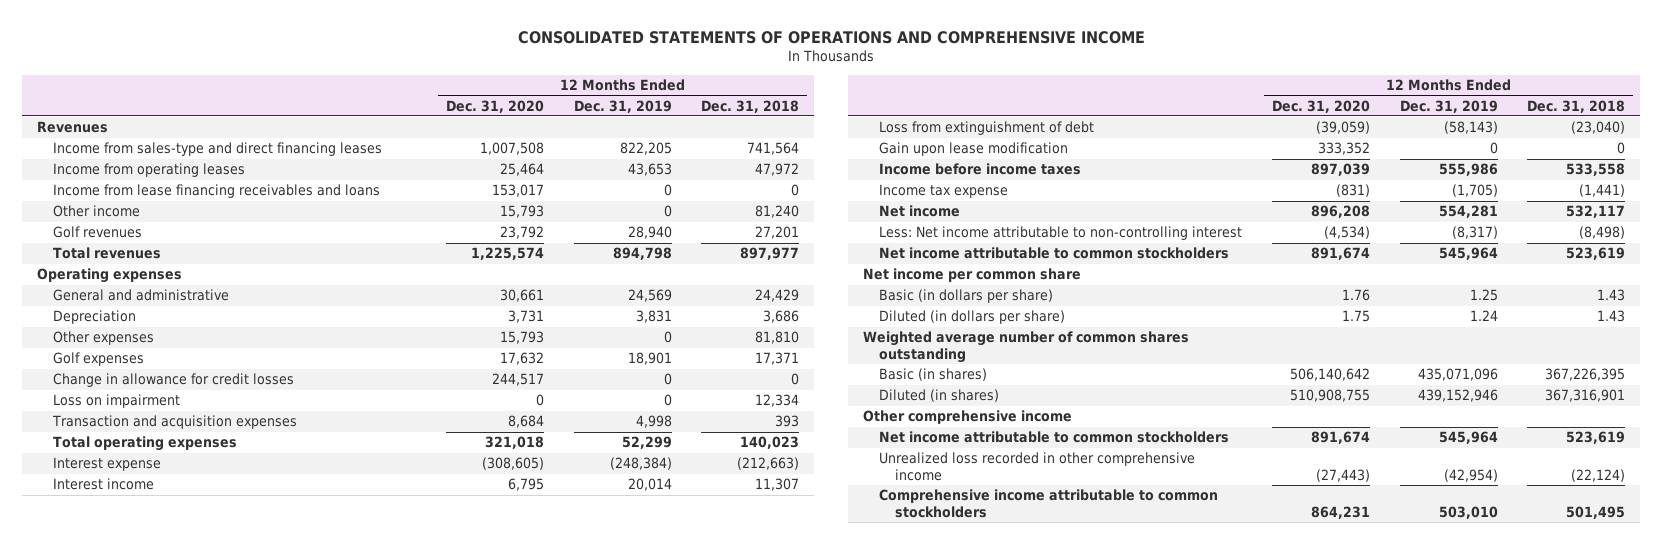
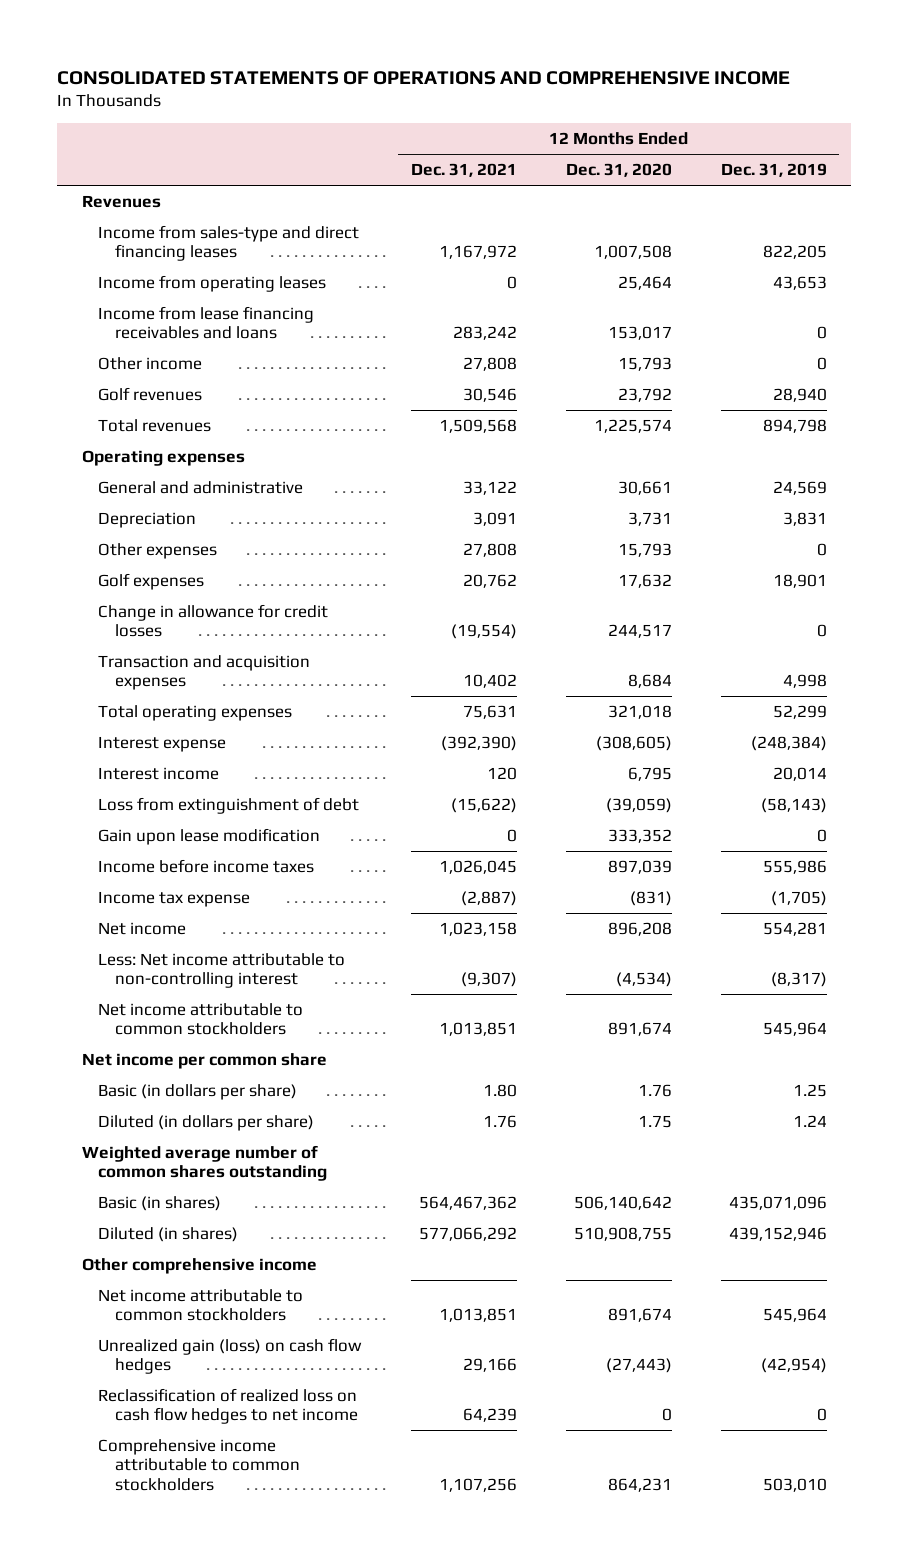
[701,99,800,113] Dec. 31, 2018 -> none
none -> [410,163,517,178] Dec. 31, 2021
[52,394,180,409] Loss on impairment -> none
[878,452,1195,482] Unrealized loss recorded in other comprehensive income -> [98,1337,363,1375] Unrealized gain (loss) on cash flow hedges
none -> [98,1387,358,1425] Reclassification of realized loss on cash flow hedges to net income

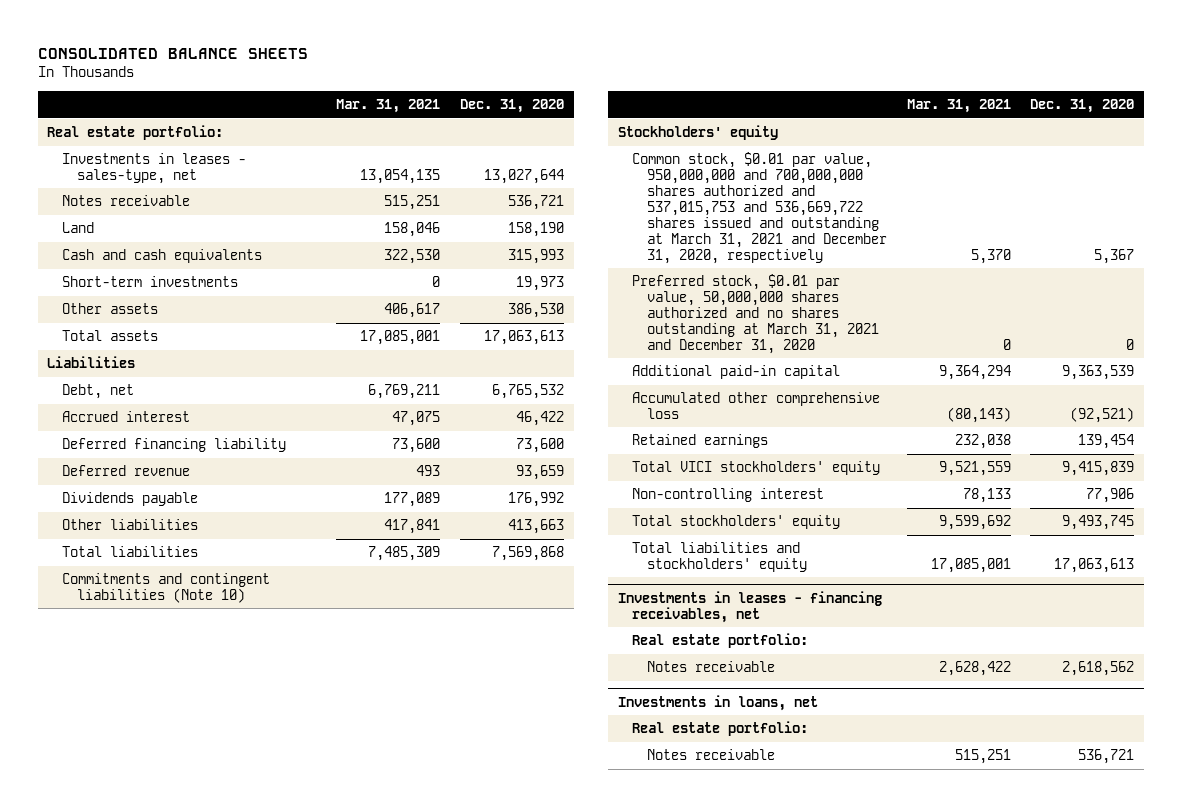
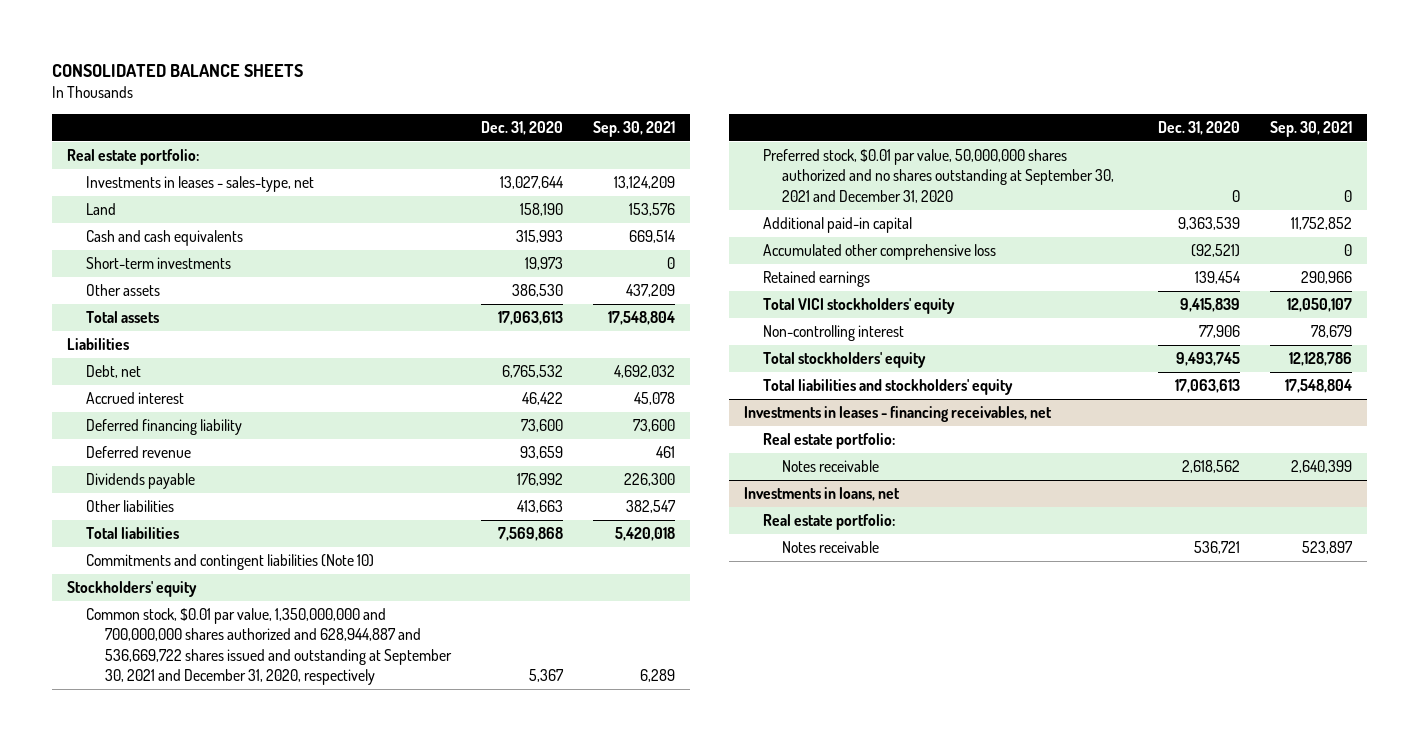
[336,99,441,114] Mar. 31, 2021 -> none
none -> [592,120,675,137] Sep. 30, 2021
[62,195,191,207] Notes receivable -> none
[632,152,888,264] Common stock, $0.01 par value, 950,000,000 and 700,000,000 shares authorized and 537,015,753 and 536,669,722 shares issued and outstanding at March 31, 2021 and December 31, 2020, respectively -> [86,608,453,685] Common stock, $0.01 par value, 1,350,000,000 and 700,000,000 shares authorized and 628,944,887 and 536,669,722 shares issued and outstanding at September 30, 2021 and December 31, 2020, respectively
[632,274,880,354] Preferred stock, $0.01 par value, 50,000,000 shares authorized and no shares outstanding at March 31, 2021 and December 31, 2020 -> [762,149,1115,203] Preferred stock, $0.01 par value, 50,000,000 shares authorized and no shares outstanding at September 30, 2021 and December 31, 2020

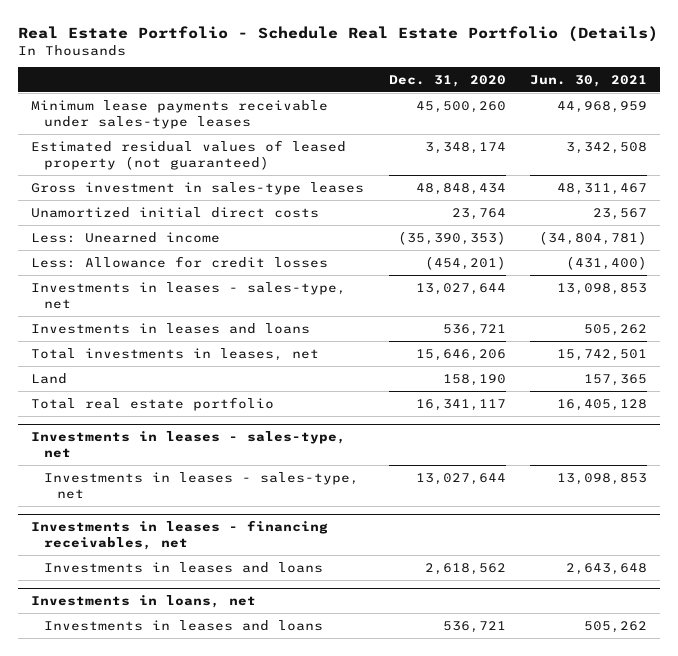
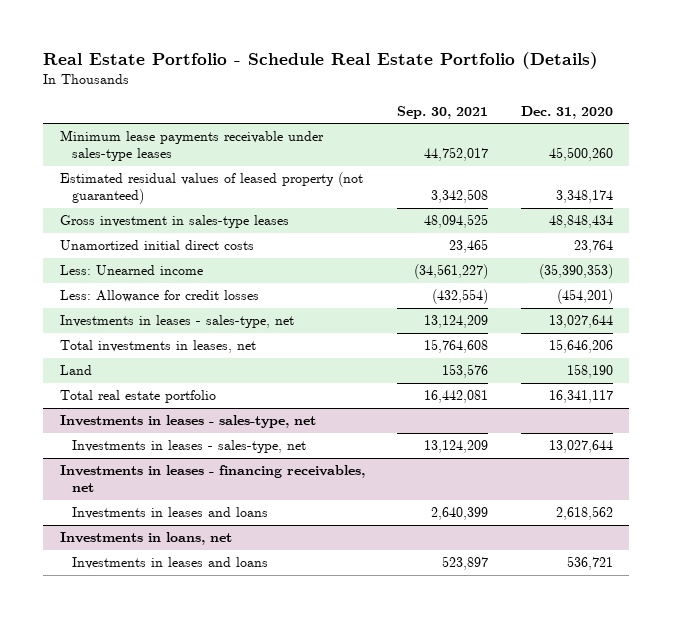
[530,74,648,87] Jun. 30, 2021 -> none
none -> [397,105,489,119] Sep. 30, 2021
[30,322,310,334] Investments in leases and loans -> none

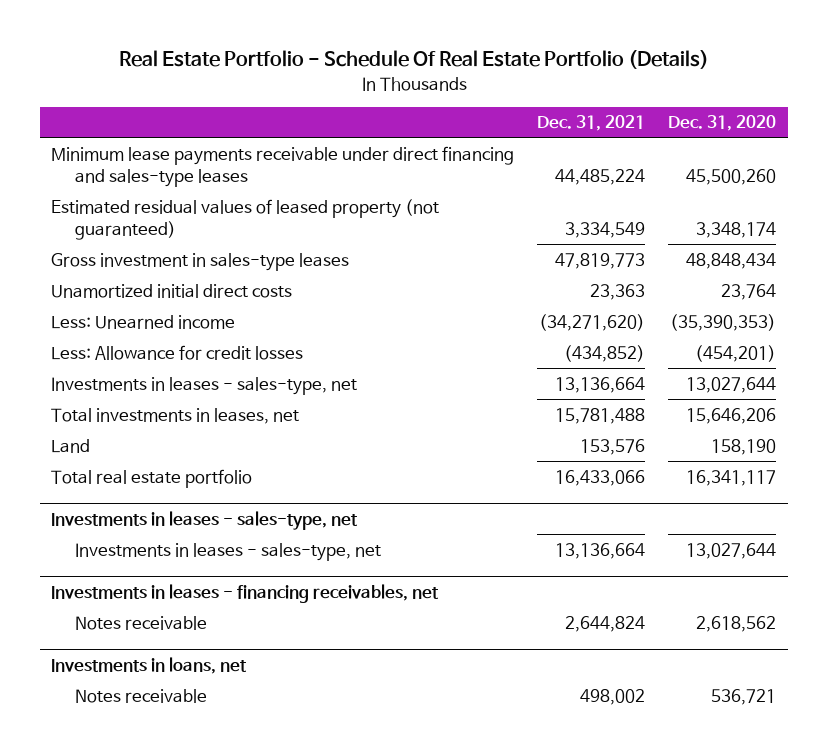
[43,52,599,70] Real Estate Portfolio - Schedule Real Estate Portfolio (Details) -> [118,50,709,70] Real Estate Portfolio - Schedule Of Real Estate Portfolio (Details)
[397,105,489,119] Sep. 30, 2021 -> none
none -> [537,115,646,132] Dec. 31, 2021
[59,130,324,162] Minimum lease payments receivable under sales-type leases -> [51,145,515,187] Minimum lease payments receivable under direct financing and sales-type leases
[72,507,269,520] Investments in leases and loans -> [74,615,207,630] Notes receivable
[72,557,269,570] Investments in leases and loans -> [74,688,207,703] Notes receivable

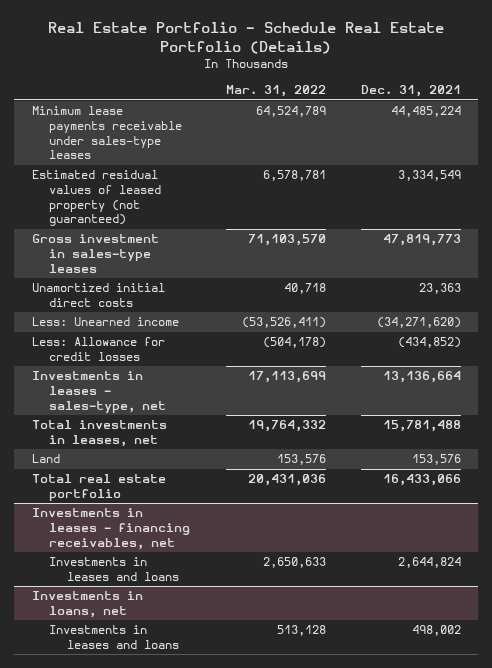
[118,50,709,70] Real Estate Portfolio - Schedule Of Real Estate Portfolio (Details) -> [48,21,445,54] Real Estate Portfolio - Schedule Real Estate Portfolio (Details)
[668,115,777,132] Dec. 31, 2020 -> none
none -> [225,85,326,98] Mar. 31, 2022
[51,145,515,187] Minimum lease payments receivable under direct financing and sales-type leases -> [31,106,183,160] Minimum lease payments receivable under sales-type leases
[51,510,359,530] Investments in leases - sales-type, net -> none
[74,542,381,561] Investments in leases - sales-type, net -> none
[74,615,207,630] Notes receivable -> [49,557,180,582] Investments in leases and loans
[74,688,207,703] Notes receivable -> [49,625,180,650] Investments in leases and loans

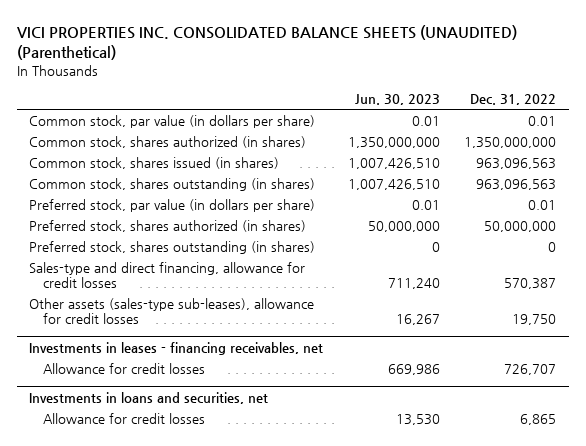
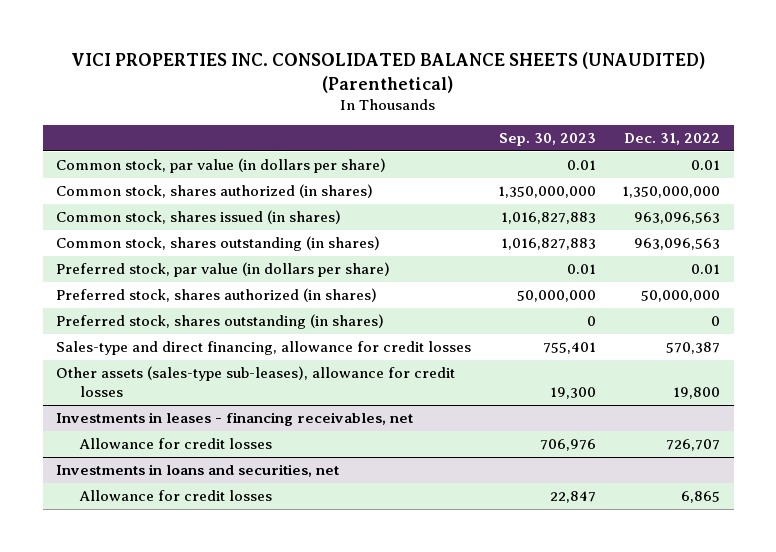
[354,94,440,106] Jun. 30, 2023 -> none
none -> [498,133,596,147] Sep. 30, 2023
[512,314,557,326] 19,750 -> [673,386,721,399] 19,800

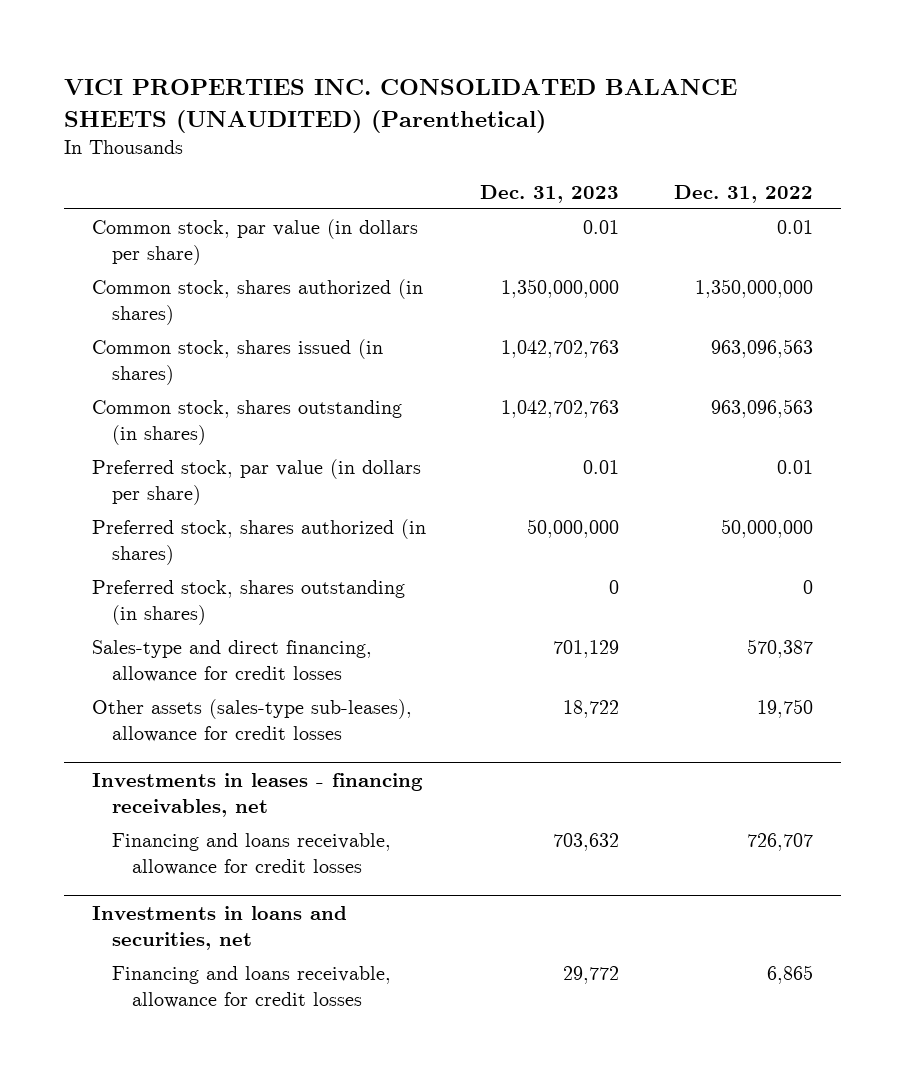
[498,133,596,147] Sep. 30, 2023 -> none
none -> [480,184,620,203] Dec. 31, 2023
[673,386,721,399] 19,800 -> [757,699,814,719] 19,750
[79,438,273,450] Allowance for credit losses -> [111,833,391,875] Financing and loans receivable, allowance for credit losses
[79,490,273,502] Allowance for credit losses -> [111,966,391,1008] Financing and loans receivable, allowance for credit losses

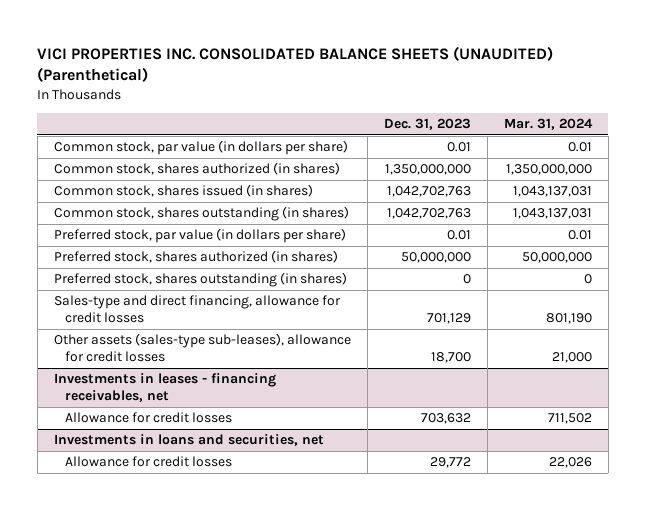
[674,184,814,203] Dec. 31, 2022 -> none
none -> [503,117,593,130] Mar. 31, 2024
[563,700,620,719] 18,722 -> [430,352,471,364] 18,700
[111,833,391,875] Financing and loans receivable, allowance for credit losses -> [65,412,233,424] Allowance for credit losses
[111,966,391,1008] Financing and loans receivable, allowance for credit losses -> [65,456,233,468] Allowance for credit losses

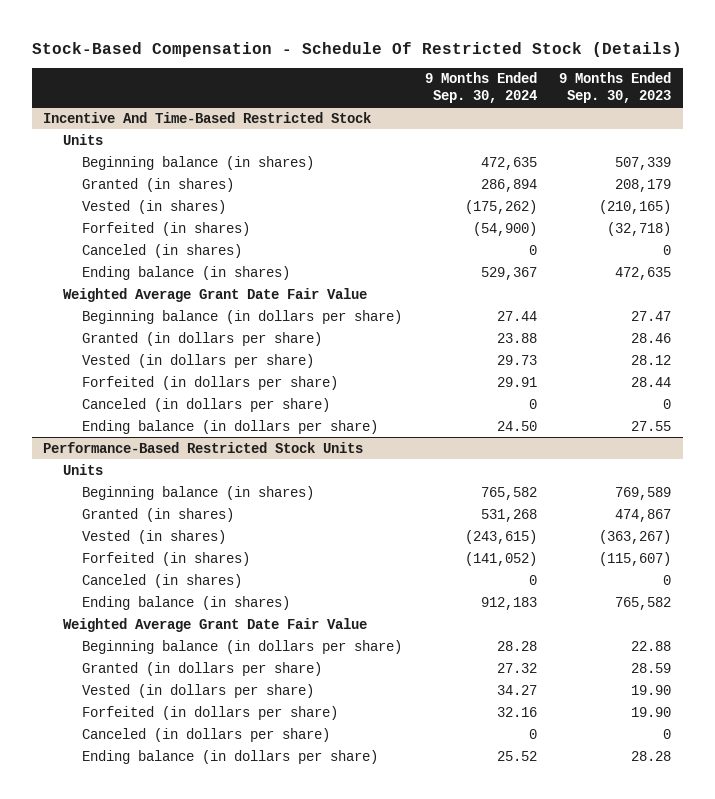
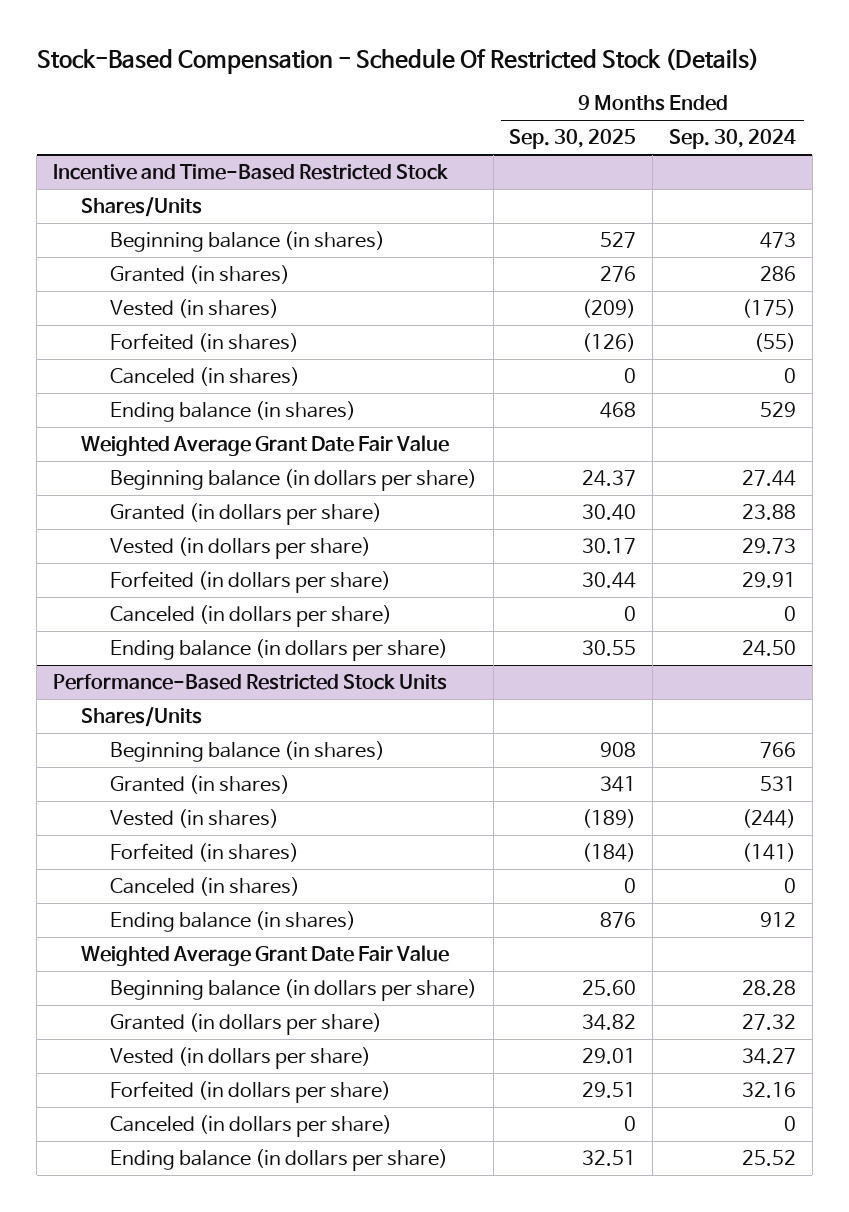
[559,72,672,103] 9 Months Ended Sep. 30, 2023 -> none
none -> [509,129,637,150] Sep. 30, 2025
[43,111,372,123] Incentive And Time-Based Restricted Stock -> [52,163,448,180] Incentive and Time-Based Restricted Stock
[62,133,103,145] Units -> [81,196,203,217] Shares/Units
[480,156,537,170] 472,635 -> [759,231,796,248] 473
[480,178,537,192] 286,894 -> [759,265,796,281] 286
[464,199,537,214] (175,262) -> [741,298,796,318] (175)
[472,221,537,236] (54,900) -> [753,332,796,352] (55)
[480,266,537,280] 529,367 -> [759,401,796,417] 529
[62,463,103,475] Units -> [81,706,203,727] Shares/Units
[480,486,537,500] 765,582 -> [759,741,796,758] 766
[480,508,537,522] 531,268 -> [759,775,796,791] 531
[464,529,537,544] (243,615) -> [741,808,796,828] (244)
[464,551,537,566] (141,052) -> [741,842,796,862] (141)
[480,596,537,610] 912,183 -> [759,911,796,927] 912

